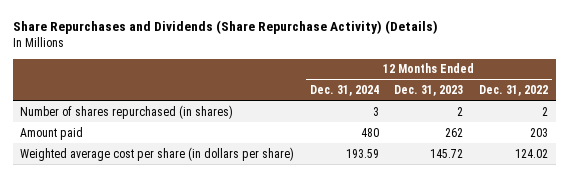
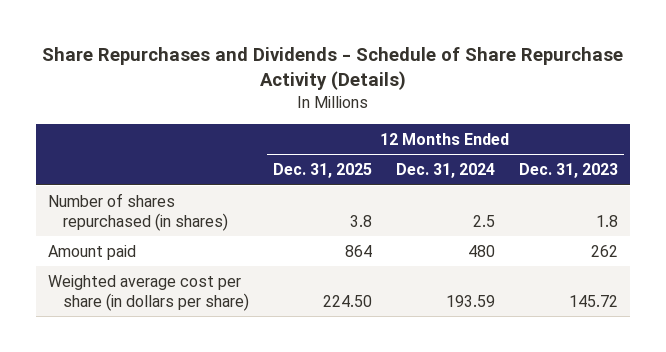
[12,19,438,34] Share Repurchases and Dividends (Share Repurchase Activity) (Details) -> [42,47,624,91] Share Repurchases and Dividends - Schedule of Share Repurchase Activity (Details)
[478,84,548,96] Dec. 31, 2022 -> none
none -> [272,163,372,179] Dec. 31, 2025
[372,106,379,116] 3 -> [472,214,495,227] 2.5
[457,106,464,116] 2 -> [596,214,619,227] 1.8

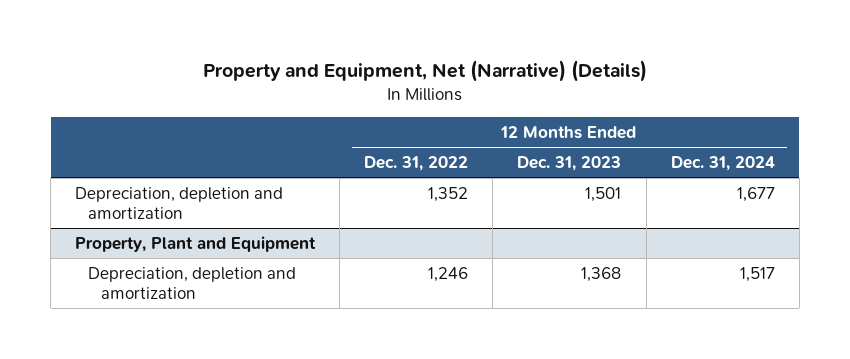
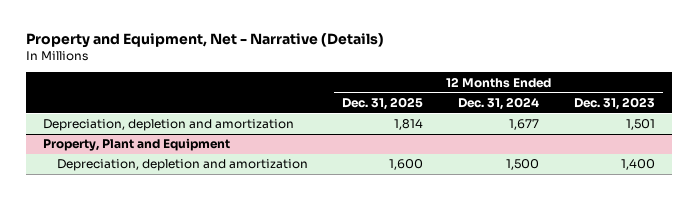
[202,60,647,83] Property and Equipment, Net (Narrative) (Details) -> [25,33,384,49] Property and Equipment, Net - Narrative (Details)
[364,156,469,172] Dec. 31, 2022 -> none
none -> [342,97,424,111] Dec. 31, 2025
[581,266,622,282] 1,368 -> [620,159,655,171] 1,400
[739,266,775,282] 1,517 -> [506,159,540,171] 1,500

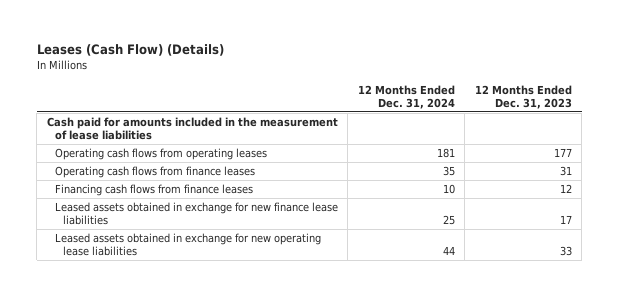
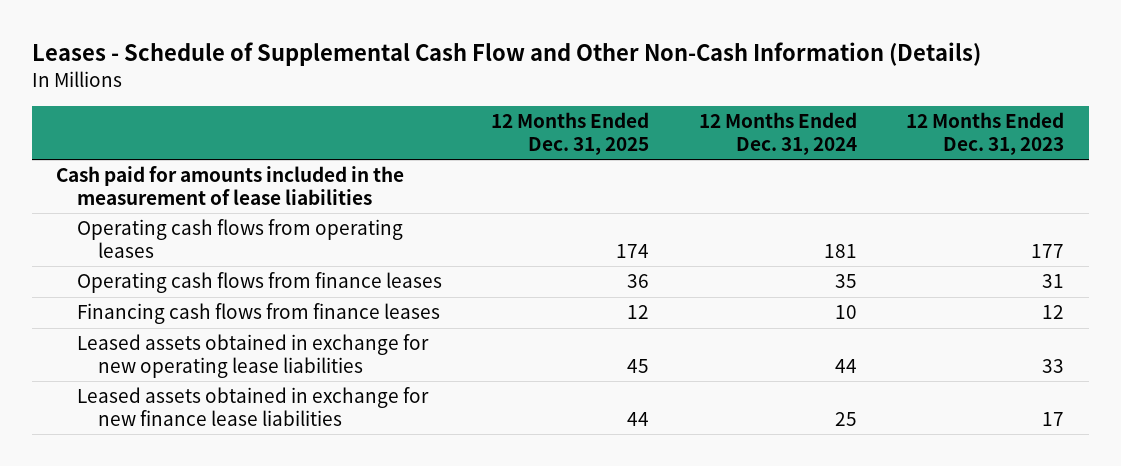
[36,43,224,56] Leases (Cash Flow) (Details) -> [31,42,981,67] Leases - Schedule of Supplemental Cash Flow and Other Non-Cash Information (Details)
none -> [491,112,650,155] 12 Months Ended Dec. 31, 2025
[54,202,338,226] Leased assets obtained in exchange for new finance lease liabilities -> [77,387,430,426] Leased assets obtained in exchange for new finance lease liabilities

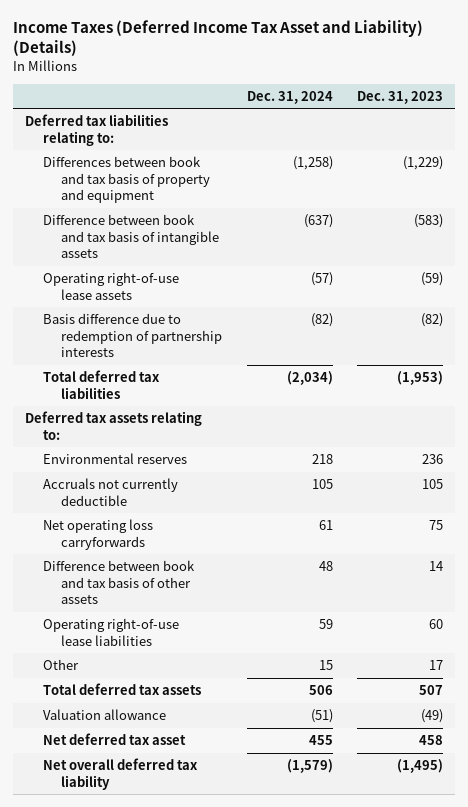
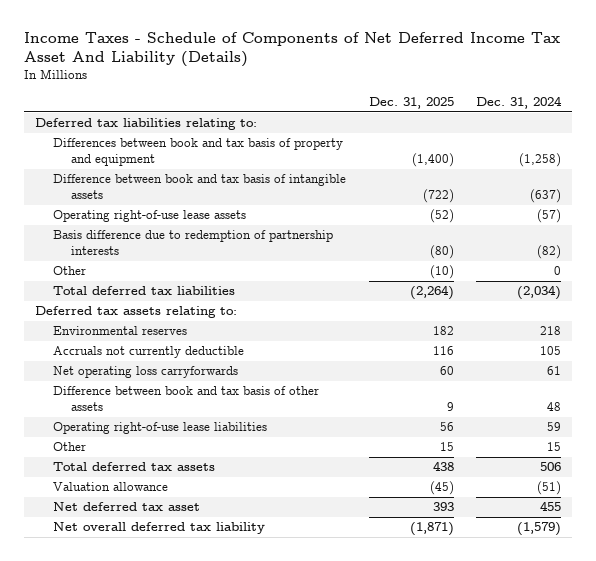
[12,19,423,57] Income Taxes (Deferred Income Tax Asset and Liability) (Details) -> [23,31,560,68] Income Taxes - Schedule of Components of Net Deferred Income Tax Asset And Liability (Details)
[356,90,443,104] Dec. 31, 2023 -> none
none -> [368,96,454,109] Dec. 31, 2025
none -> [52,266,86,276] Other

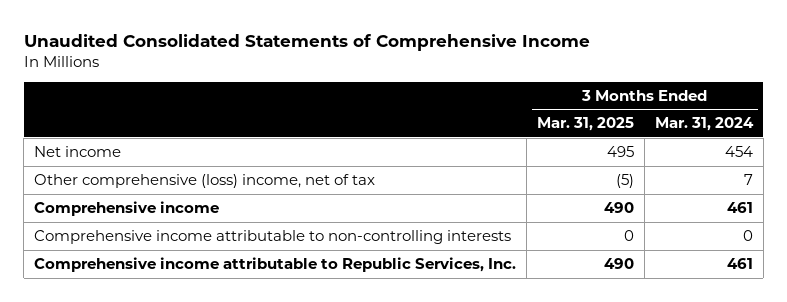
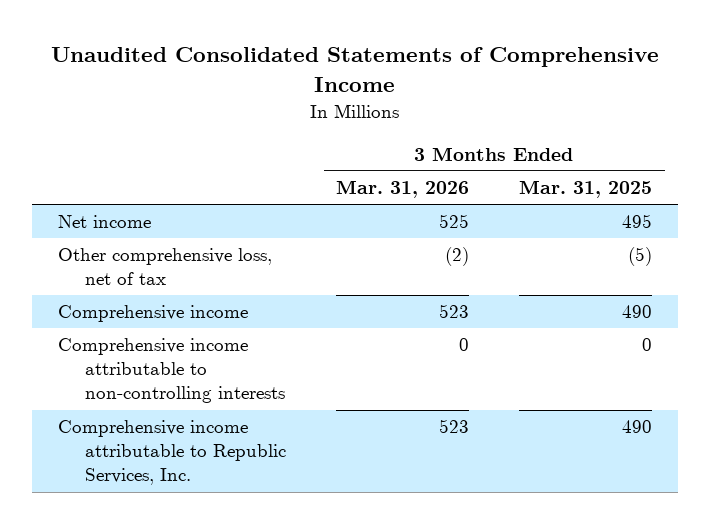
[654,117,754,132] Mar. 31, 2024 -> none
none -> [336,179,470,198] Mar. 31, 2026
[34,174,376,189] Other comprehensive (loss) income, net of tax -> [57,248,272,286] Other comprehensive loss, net of tax

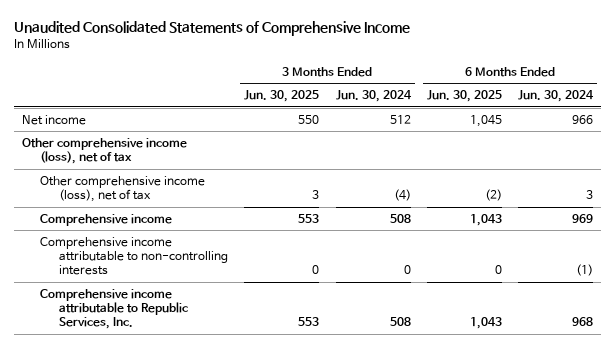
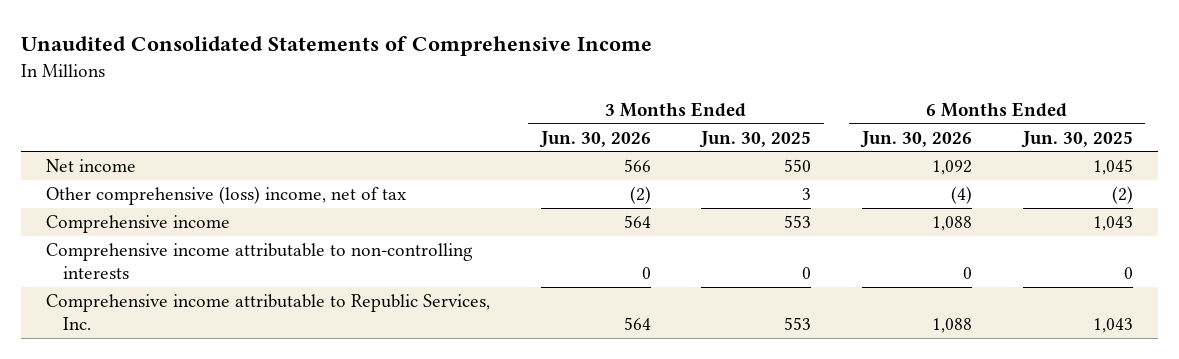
[335,90,412,103] Jun. 30, 2024 -> none
[518,90,595,103] Jun. 30, 2024 -> none
none -> [538,130,651,148] Jun. 30, 2026
none -> [860,130,973,148] Jun. 30, 2026
[22,137,188,165] Other comprehensive income (loss), net of tax -> none
[40,175,206,203] Other comprehensive income (loss), net of tax -> [46,186,408,206] Other comprehensive (loss) income, net of tax

